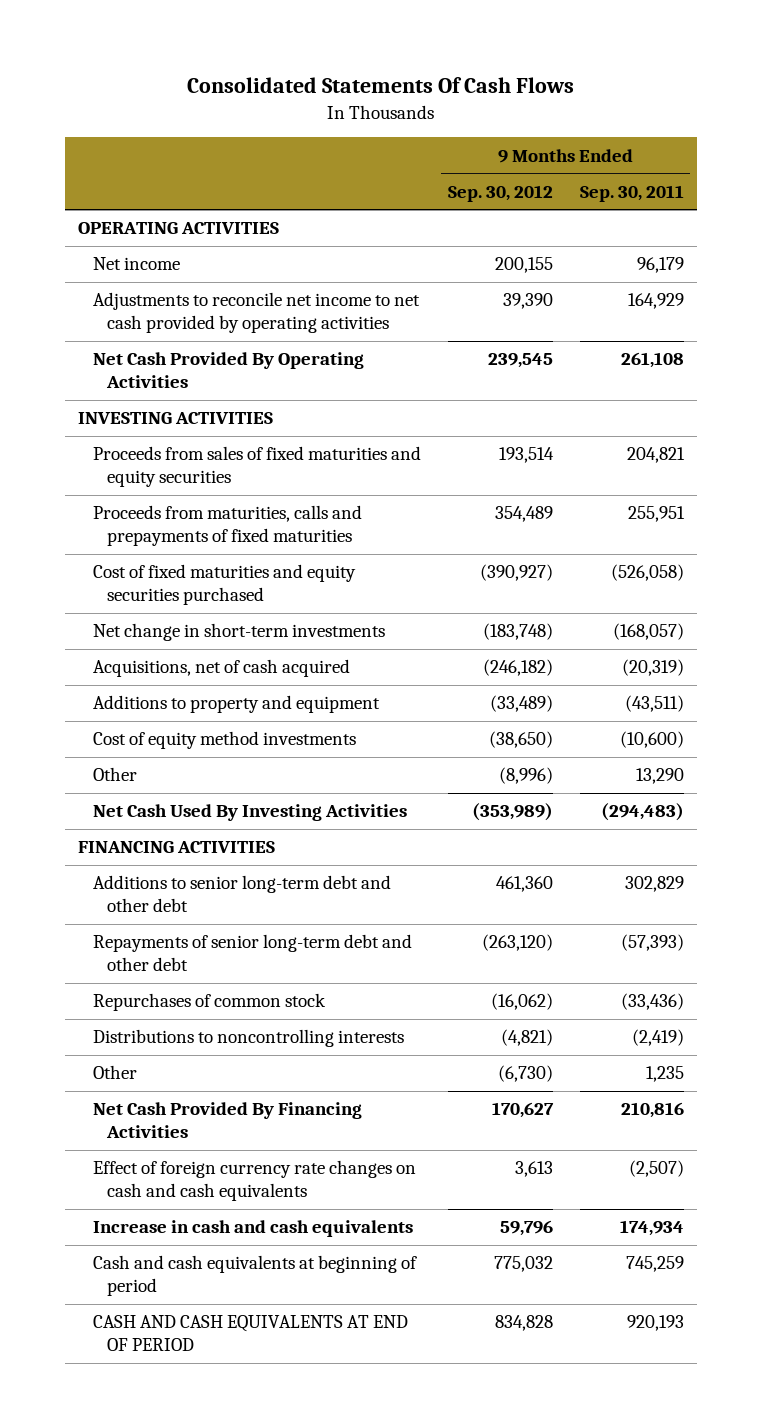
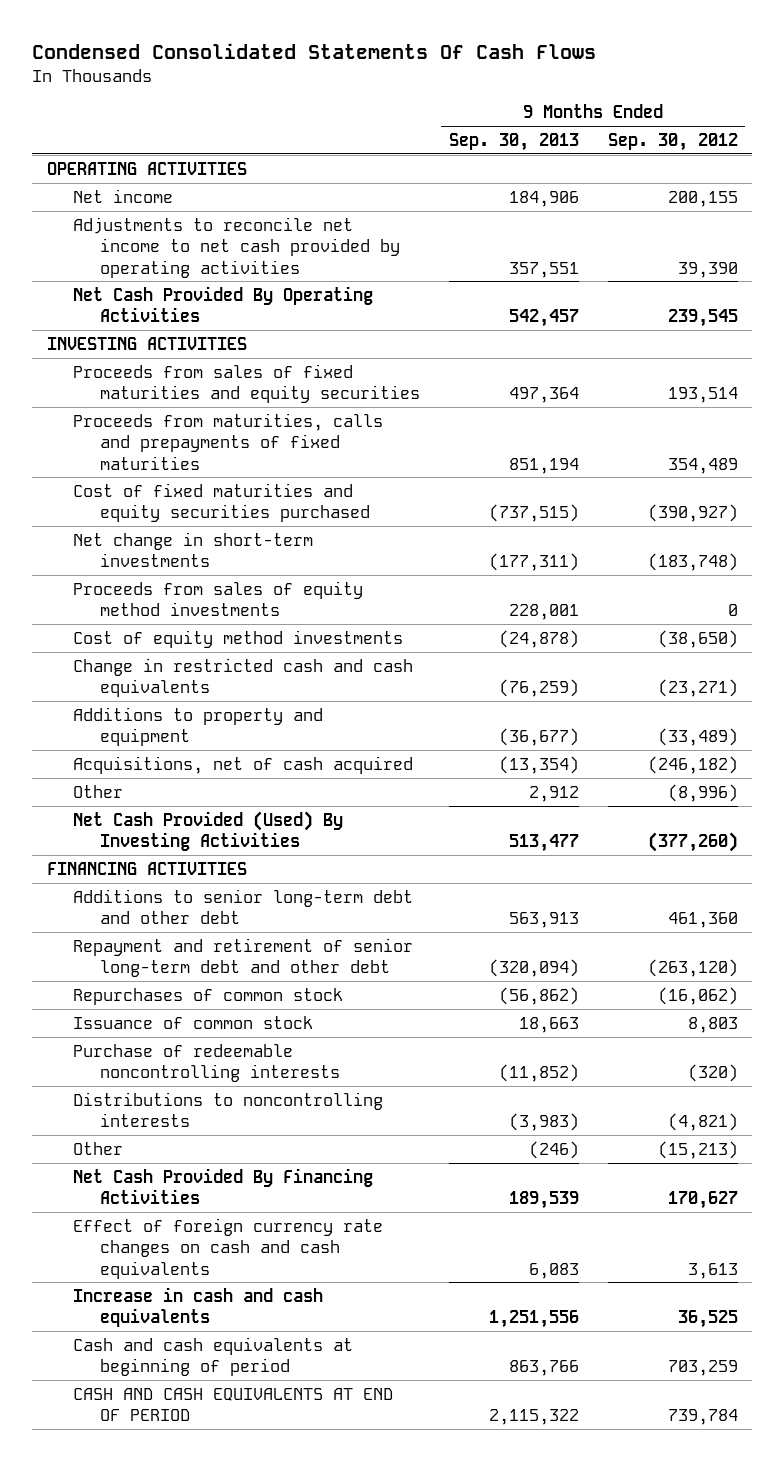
[186,77,574,94] Consolidated Statements Of Cash Flows -> [32,42,597,59] Condensed Consolidated Statements Of Cash Flows
[579,184,684,202] Sep. 30, 2011 -> none
none -> [448,132,579,151] Sep. 30, 2013
none -> [73,580,364,617] Proceeds from sales of equity method investments
none -> [73,657,414,698] Change in restricted cash and cash equivalents
[92,695,380,714] Additions to property and equipment -> [73,706,324,747] Additions to property and equipment
[92,659,350,678] Acquisitions, net of cash acquired -> [73,755,414,774] Acquisitions, net of cash acquired
[92,804,407,822] Net Cash Used By Investing Activities -> [73,810,344,852] Net Cash Provided (Used) By Investing Activities
[471,803,553,822] (353,989) -> [647,832,738,853] (377,260)
[92,934,412,971] Repayments of senior long-term debt and other debt -> [73,937,414,978] Repayment and retirement of senior long-term debt and other debt
none -> [73,1015,314,1029] Issuance of common stock
none -> [73,1043,340,1083] Purchase of redeemable noncontrolling interests
[497,1065,553,1083] (6,730) -> [657,1140,738,1159] (15,213)
[499,1220,553,1237] 59,796 -> [677,1310,738,1329] 36,525
[493,1256,553,1273] 775,032 -> [667,1360,738,1377] 703,259
[494,1315,553,1332] 834,828 -> [667,1409,738,1426] 739,784

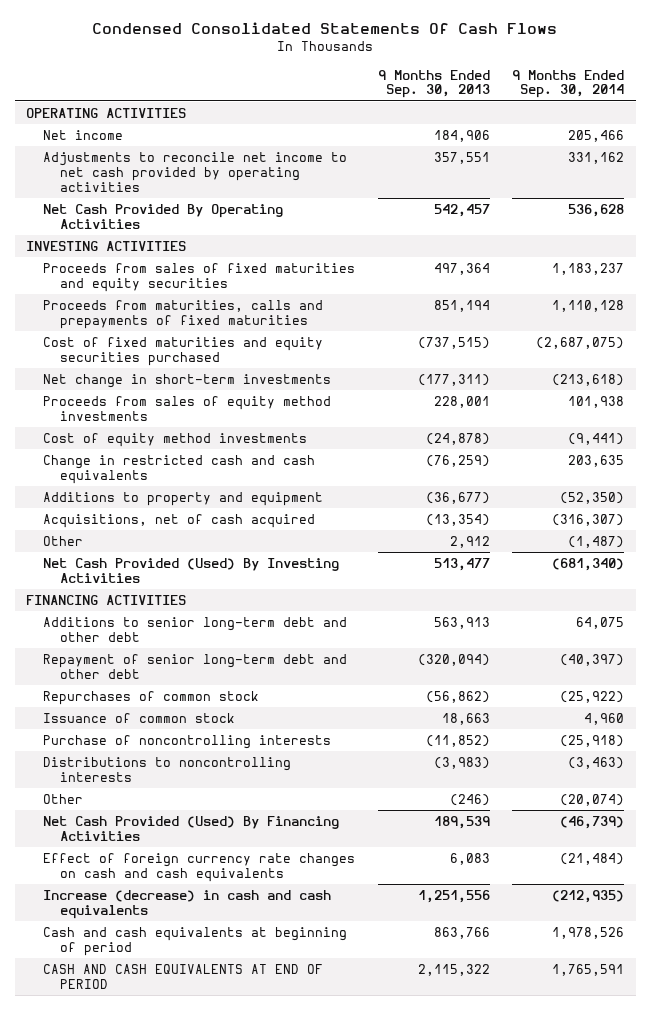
[607,132,738,151] Sep. 30, 2012 -> none
none -> [512,69,625,99] 9 Months Ended Sep. 30, 2014
[73,937,414,978] Repayment and retirement of senior long-term debt and other debt -> [43,653,348,679] Repayment of senior long-term debt and other debt
[73,1043,340,1083] Purchase of redeemable noncontrolling interests -> [43,734,332,749] Purchase of noncontrolling interests
[73,1167,374,1205] Net Cash Provided By Financing Activities -> [43,815,340,841] Net Cash Provided (Used) By Financing Activities
[73,1286,324,1328] Increase in cash and cash equivalents -> [43,889,332,919] Increase (decrease) in cash and cash equivalents

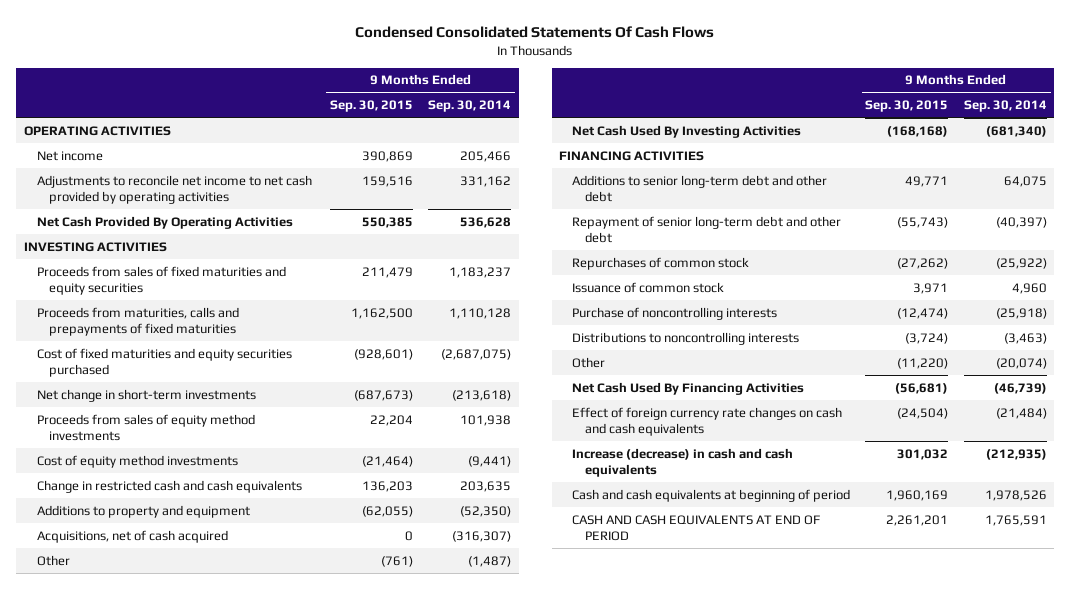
[377,69,490,99] 9 Months Ended Sep. 30, 2013 -> none
none -> [330,100,414,113] Sep. 30, 2015
[43,557,340,583] Net Cash Provided (Used) By Investing Activities -> [572,124,802,138] Net Cash Used By Investing Activities
[43,815,340,841] Net Cash Provided (Used) By Financing Activities -> [572,381,805,395] Net Cash Used By Financing Activities

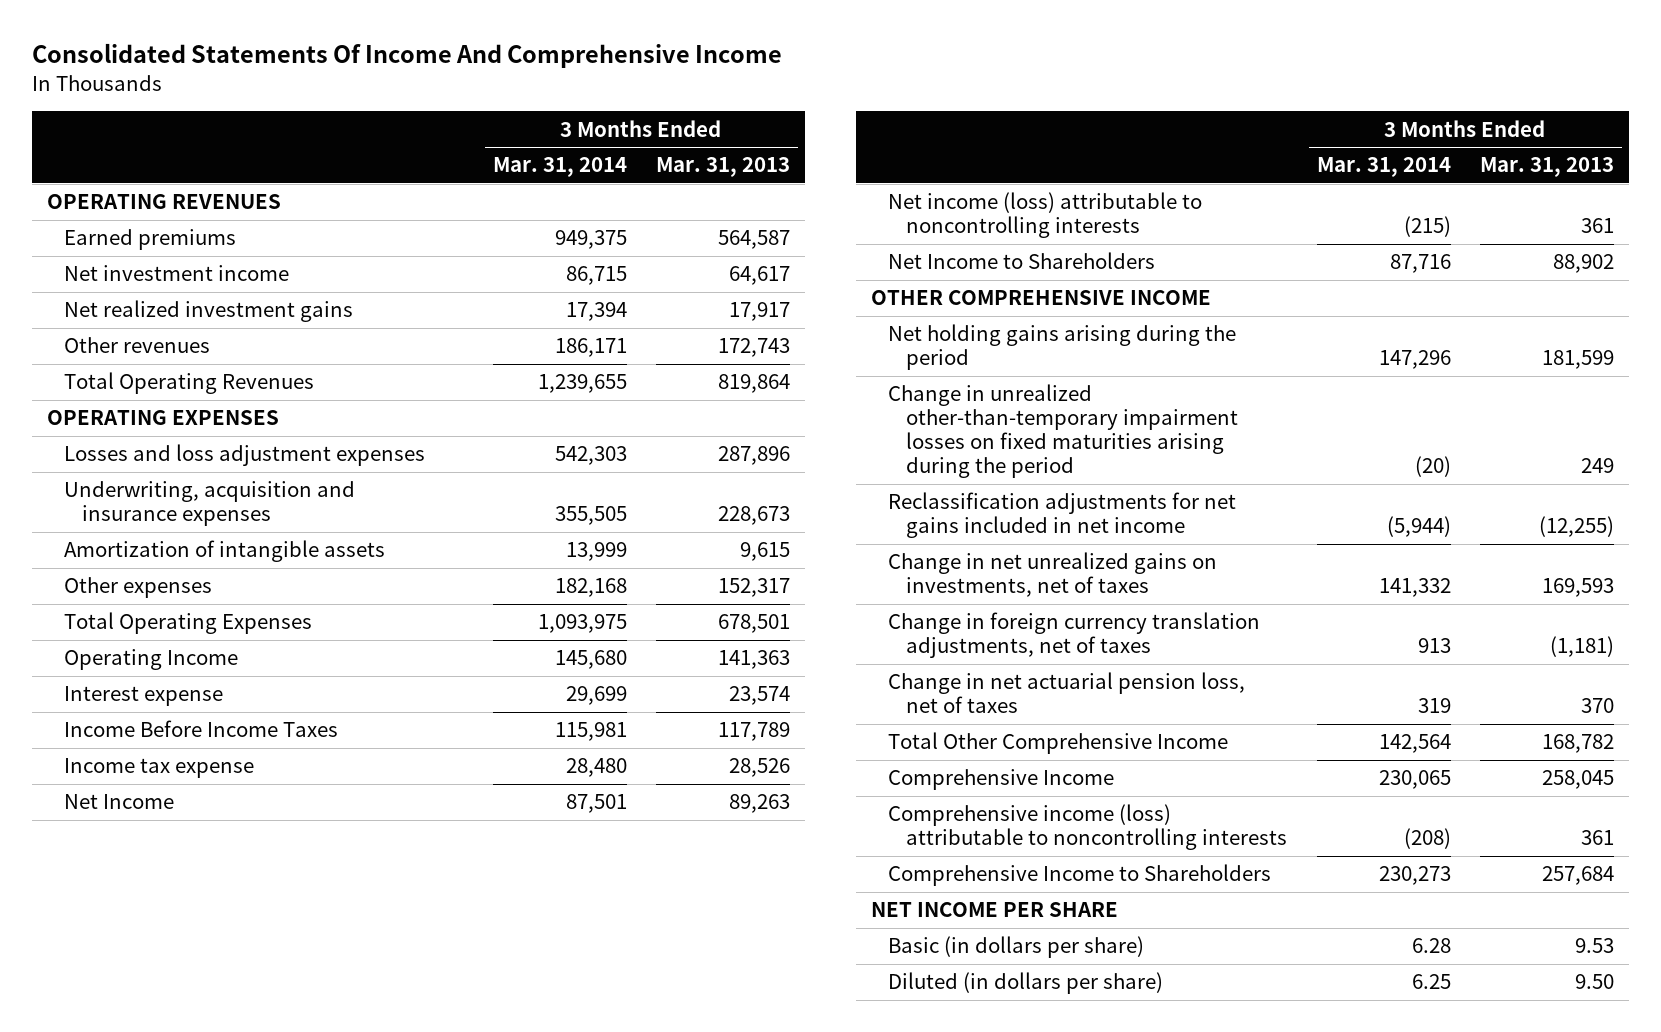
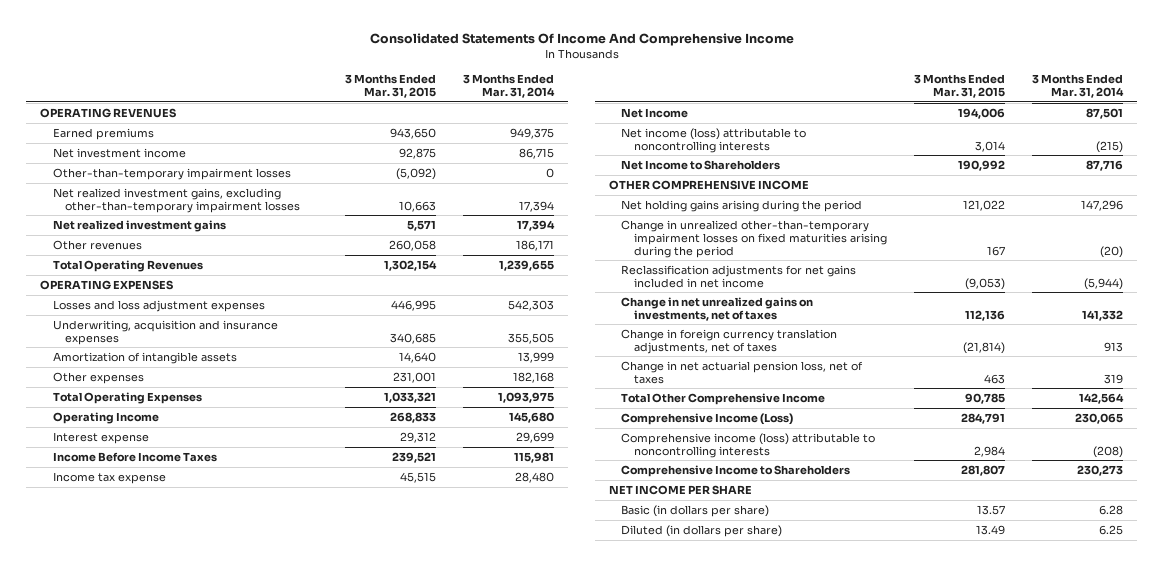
[656,157,791,178] Mar. 31, 2013 -> none
none -> [345,74,437,98] 3 Months Ended Mar. 31, 2015
none -> [52,167,291,180] Other-than-temporary impairment losses
none -> [52,187,301,213] Net realized investment gains, excluding other-than-temporary impairment losses
[888,769,1115,791] Comprehensive Income -> [621,412,794,425] Comprehensive Income (Loss)

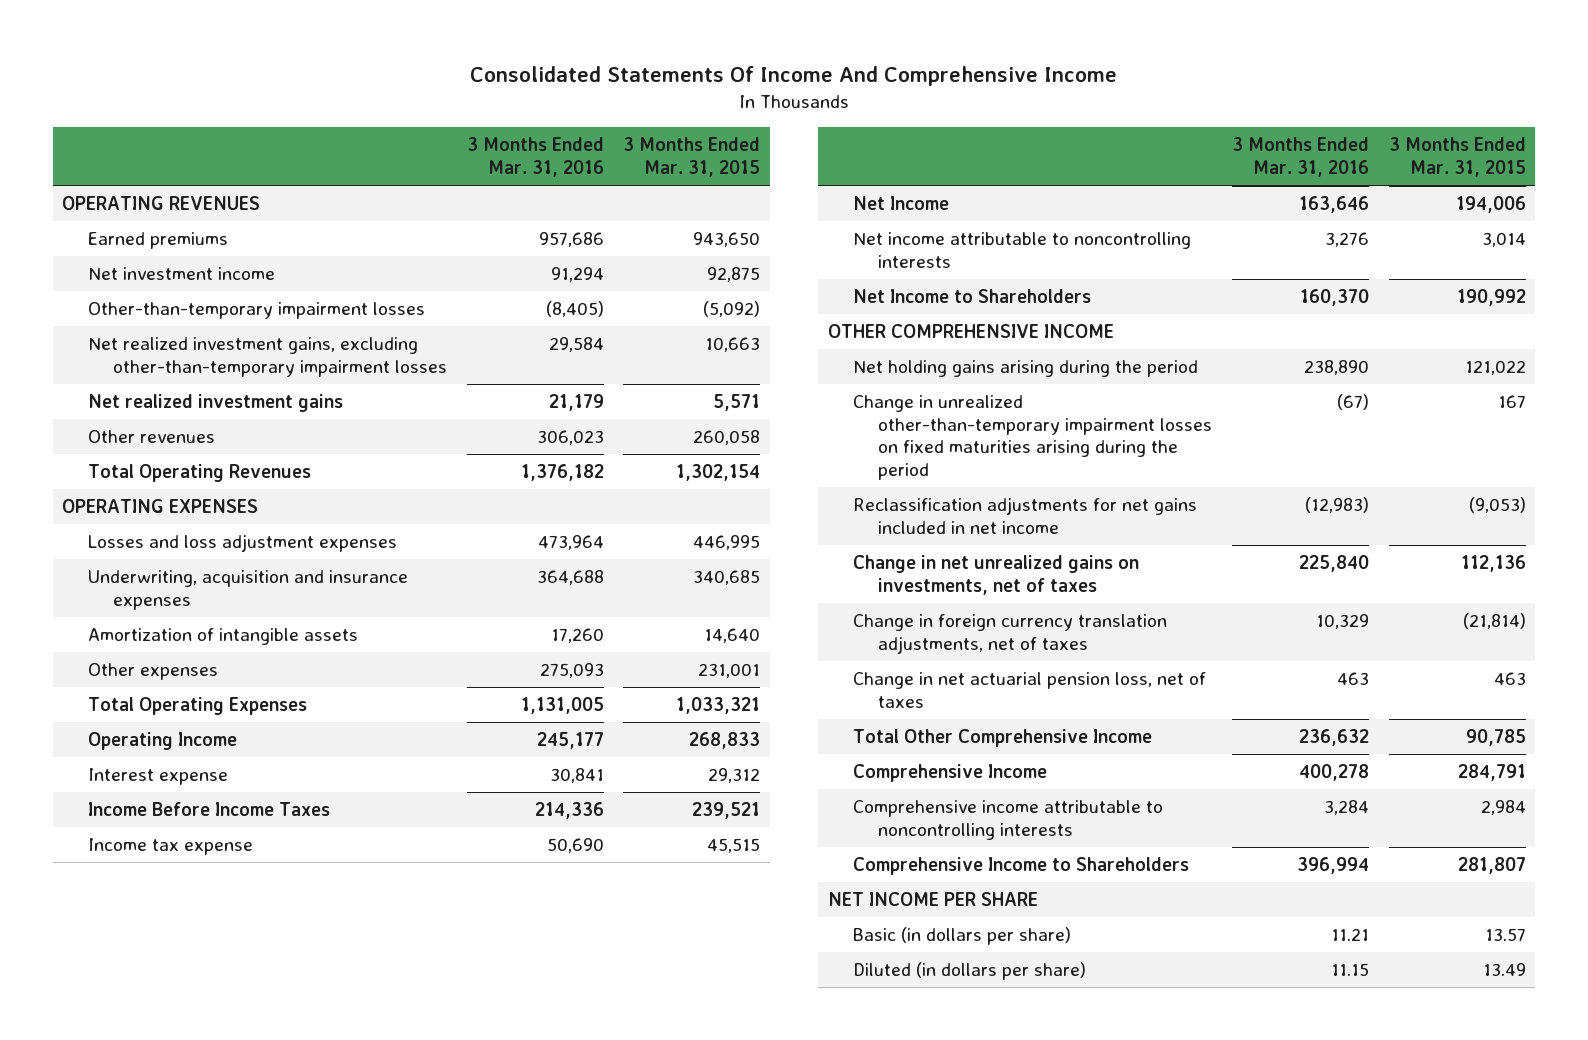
[463,74,556,98] 3 Months Ended Mar. 31, 2014 -> none
none -> [466,137,604,178] 3 Months Ended Mar. 31, 2016
[621,127,807,153] Net income (loss) attributable to noncontrolling interests -> [853,232,1192,268] Net income attributable to noncontrolling interests
[621,412,794,425] Comprehensive Income (Loss) -> [853,764,1048,783] Comprehensive Income
[621,432,876,458] Comprehensive income (loss) attributable to noncontrolling interests -> [853,800,1164,840] Comprehensive income attributable to noncontrolling interests

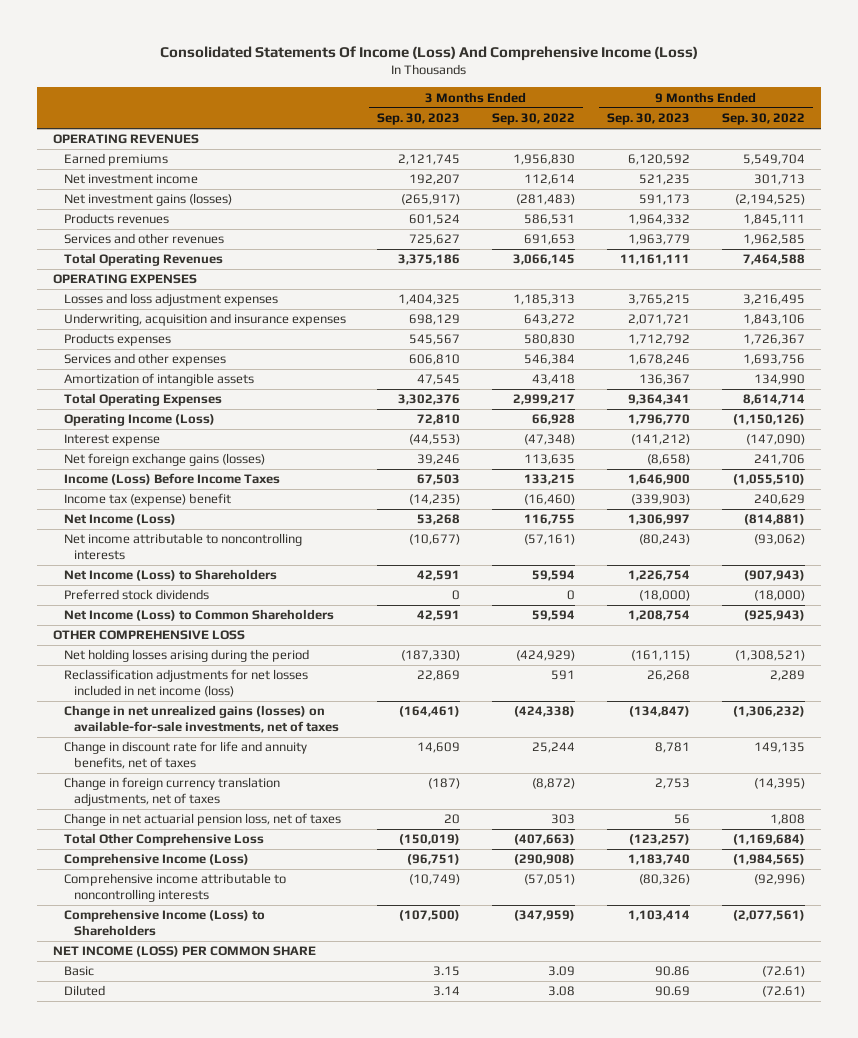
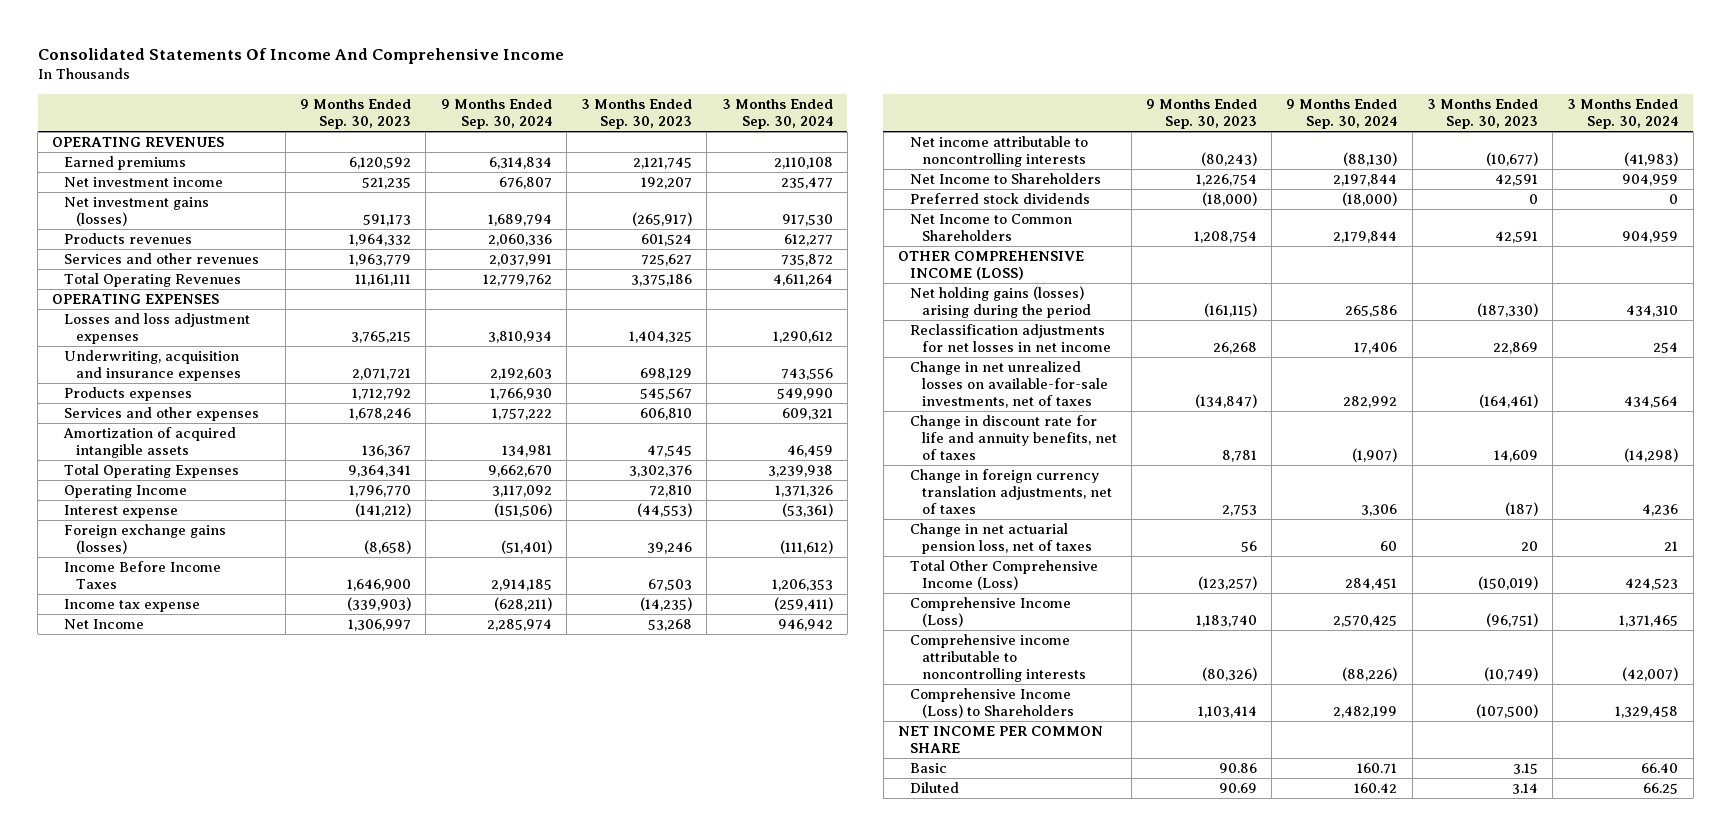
[160,46,699,62] Consolidated Statements Of Income (Loss) And Comprehensive Income (Loss) -> [37,47,564,64] Consolidated Statements Of Income And Comprehensive Income
[492,113,576,126] Sep. 30, 2022 -> none
[722,113,806,126] Sep. 30, 2022 -> none
none -> [440,99,552,130] 9 Months Ended Sep. 30, 2024
none -> [721,99,833,130] 3 Months Ended Sep. 30, 2024
[63,373,254,387] Amortization of intangible assets -> [63,427,237,459] Amortization of acquired intangible assets
[63,414,215,427] Operating Income (Loss) -> [64,485,188,499] Operating Income
[63,453,265,467] Net foreign exchange gains (losses) -> [64,524,227,555] Foreign exchange gains (losses)
[63,473,280,486] Income (Loss) Before Income Taxes -> [64,561,222,590] Income Before Income Taxes
[63,493,231,507] Income tax (expense) benefit -> [64,599,201,613] Income tax expense
[63,514,176,526] Net Income (Loss) -> [64,619,145,630] Net Income
[63,569,277,582] Net Income (Loss) to Shareholders -> [909,173,1101,185] Net Income to Shareholders
[63,609,334,622] Net Income (Loss) to Common Shareholders -> [909,214,1072,242] Net Income to Common Shareholders
[52,630,245,641] OTHER COMPREHENSIVE LOSS -> [898,251,1085,281] OTHER COMPREHENSIVE INCOME (LOSS)
[63,649,309,663] Net holding losses arising during the period -> [909,286,1091,319] Net holding gains (losses) arising during the period
[63,669,308,698] Reclassification adjustments for net losses included in net income (loss) -> [909,324,1111,353] Reclassification adjustments for net losses in net income
[63,705,340,734] Change in net unrealized gains (losses) on available-for-sale investments, net of taxes -> [909,361,1108,409] Change in net unrealized losses on available-for-sale investments, net of taxes
[63,833,264,847] Total Other Comprehensive Loss -> [909,560,1098,591] Total Other Comprehensive Income (Loss)
[52,946,316,958] NET INCOME (LOSS) PER COMMON SHARE -> [898,726,1104,754] NET INCOME PER COMMON SHARE

